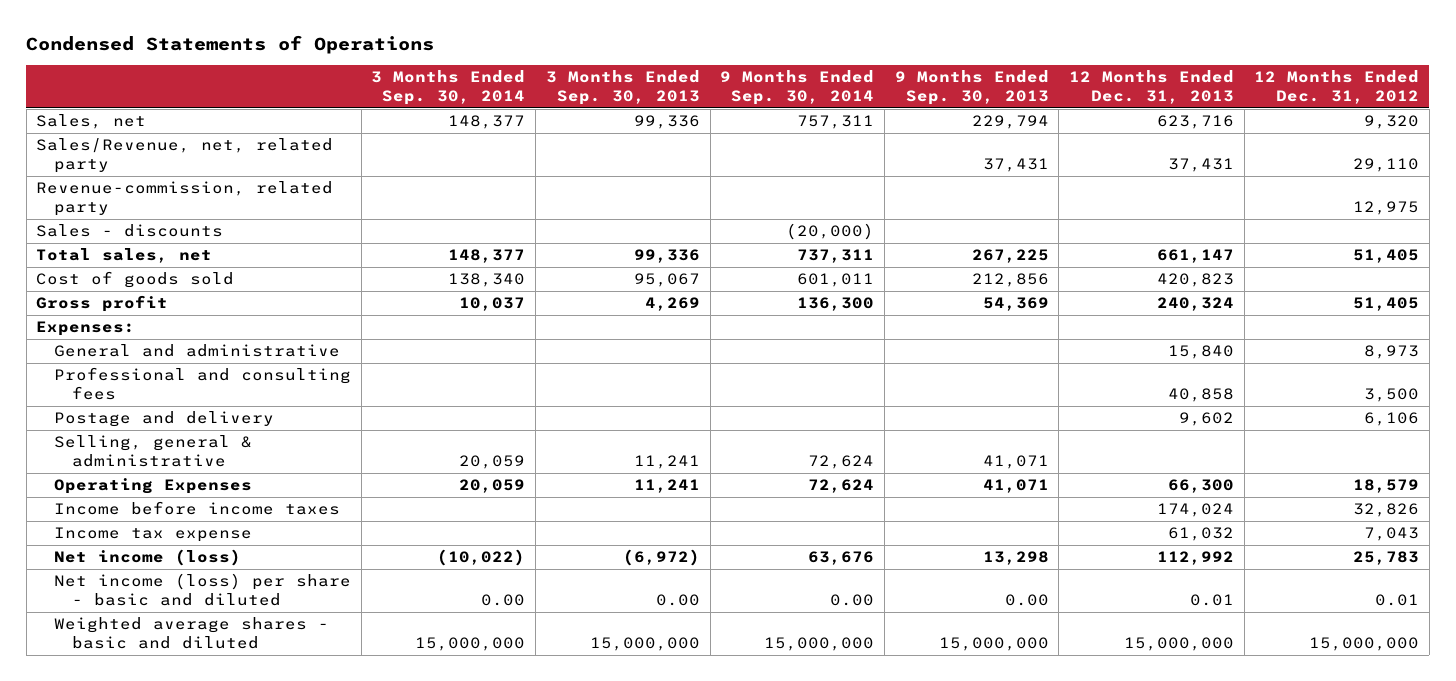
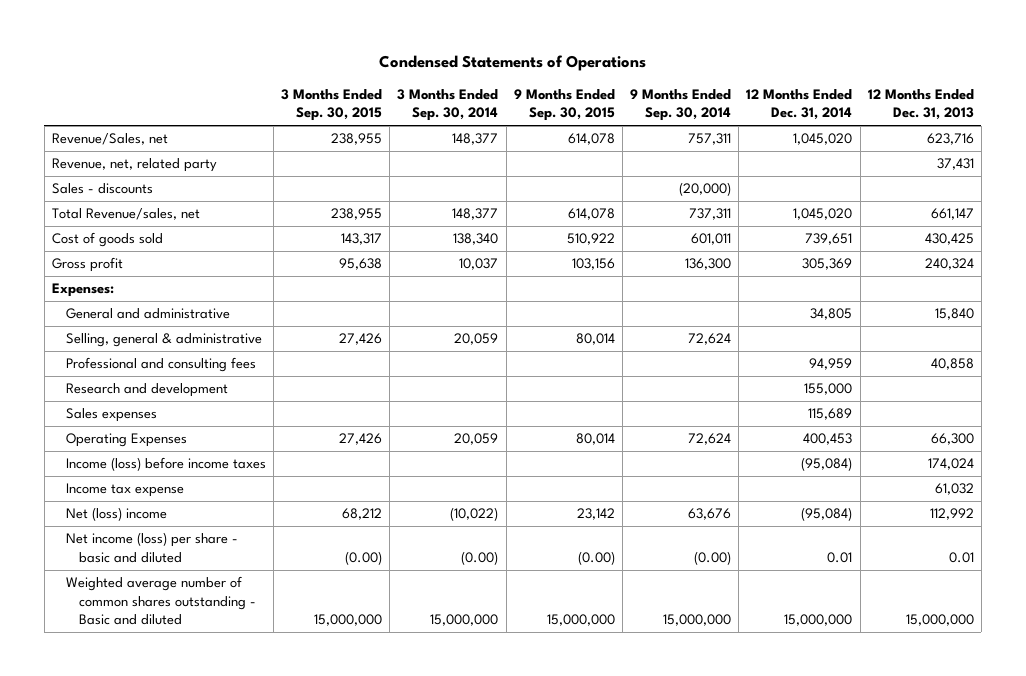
[545,69,700,106] 3 Months Ended Sep. 30, 2013 -> none
[894,69,1049,106] 9 Months Ended Sep. 30, 2013 -> none
[1254,69,1420,105] 12 Months Ended Dec. 31, 2012 -> none
none -> [281,88,383,122] 3 Months Ended Sep. 30, 2015
none -> [513,88,615,122] 9 Months Ended Sep. 30, 2015
none -> [746,88,853,121] 12 Months Ended Dec. 31, 2014
[36,181,334,217] Revenue-commission, related party -> none
[36,114,147,130] Sales, net -> [52,133,169,146] Revenue/Sales, net
[36,138,334,174] Sales/Revenue, net, related party -> [52,158,218,173] Revenue, net, related party
[36,248,213,264] Total sales, net -> [52,208,201,221] Total Revenue/sales, net
[1156,273,1234,288] 420,823 -> [924,233,974,246] 430,425
[54,411,275,428] Postage and delivery -> none
[54,367,352,401] Professional and consulting fees -> [65,357,256,373] Professional and consulting fees
none -> [65,383,228,398] Research and development
none -> [65,408,157,423] Sales expenses
[54,501,341,516] Income before income taxes -> [65,457,266,472] Income (loss) before income taxes
[54,549,242,567] Net income (loss) -> [65,507,167,522] Net (loss) income
[481,594,526,607] 0.00 -> [461,550,499,565] (0.00)
[830,594,875,607] 0.00 -> [694,550,732,565] (0.00)
[54,617,330,650] Weighted average shares - basic and diluted -> [65,576,257,626] Weighted average number of common shares outstanding - Basic and diluted

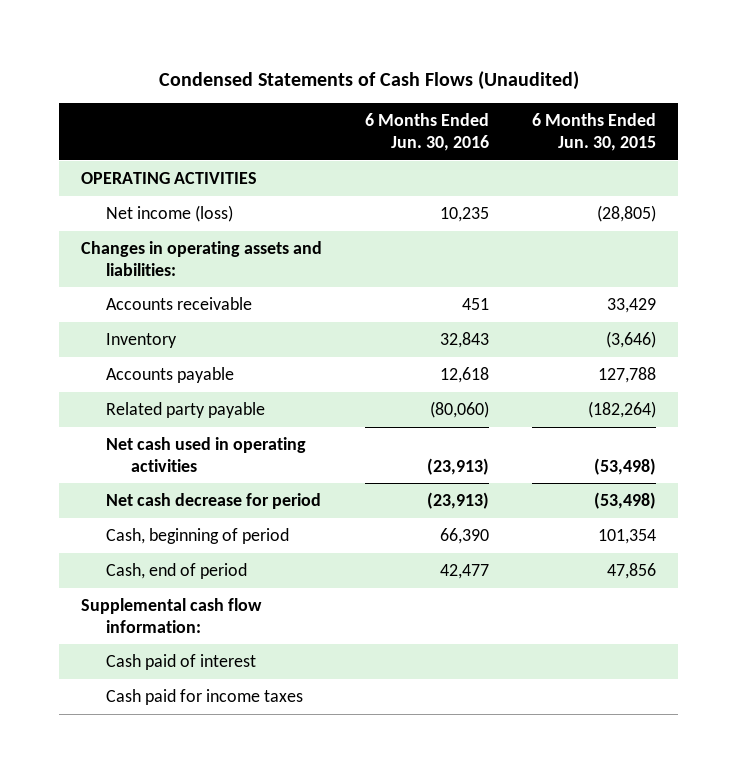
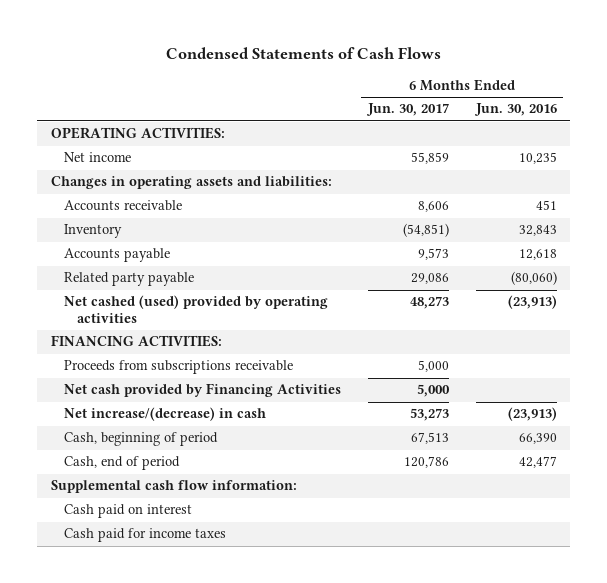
[158,71,579,91] Condensed Statements of Cash Flows (Unaudited) -> [165,47,441,60] Condensed Statements of Cash Flows
[532,113,657,152] 6 Months Ended Jun. 30, 2015 -> none
none -> [365,103,449,117] Jun. 30, 2017
[80,171,257,184] OPERATING ACTIVITIES -> [50,127,225,140] OPERATING ACTIVITIES:
[105,204,233,222] Net income (loss) -> [63,152,131,163] Net income
[105,436,306,472] Net cash used in operating activities -> [63,295,328,324] Net cashed (used) provided by operating activities
none -> [50,335,222,348] FINANCING ACTIVITIES:
none -> [63,360,293,375] Proceeds from subscriptions receivable
none -> [63,383,341,398] Net cash provided by Financing Activities
[105,492,321,509] Net cash decrease for period -> [63,407,266,422] Net increase/(decrease) in cash
[105,653,256,670] Cash paid of interest -> [63,504,192,519] Cash paid on interest

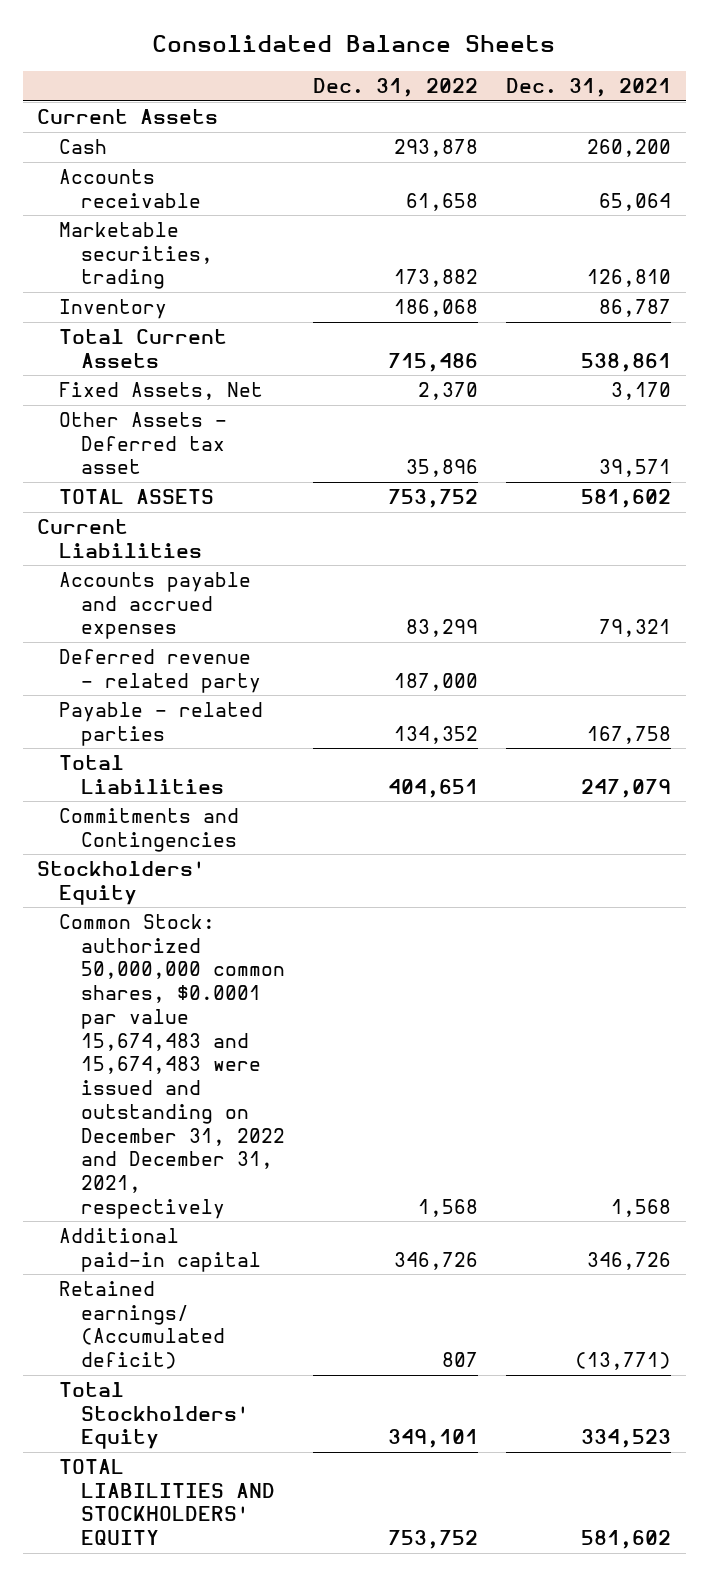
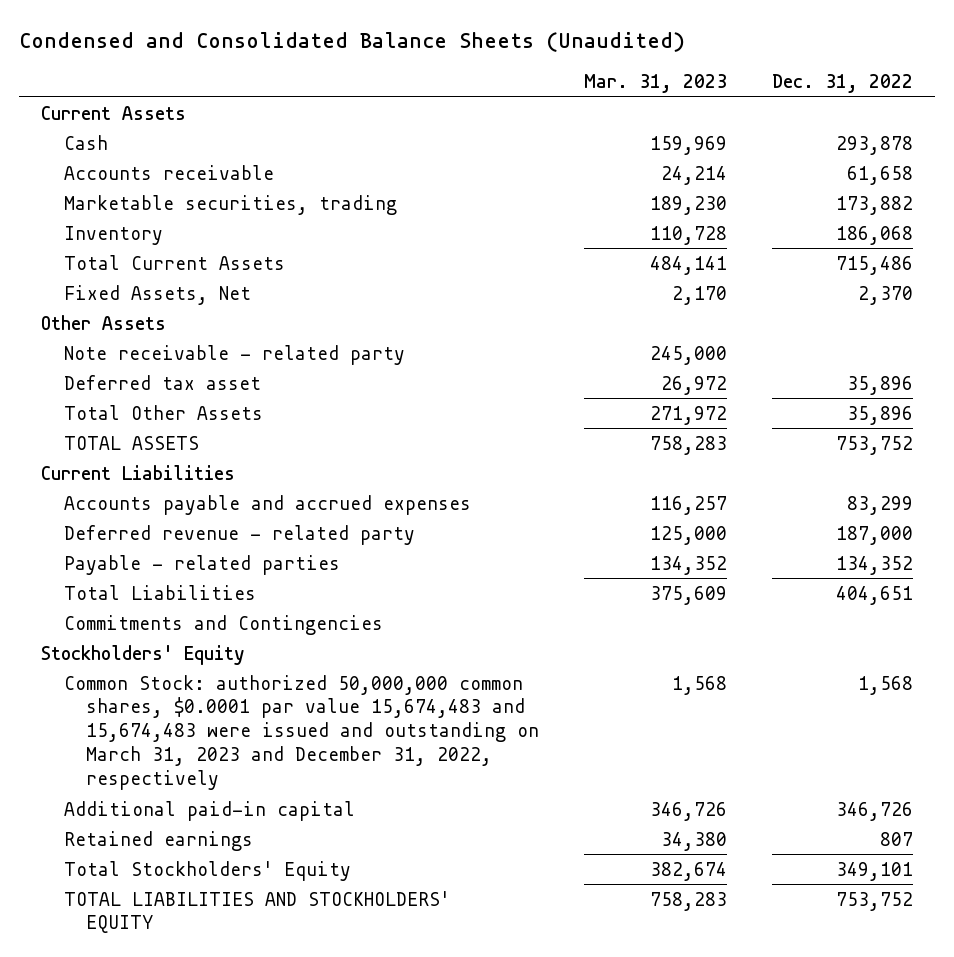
[152,35,556,53] Consolidated Balance Sheets -> [18,32,685,53] Condensed and Consolidated Balance Sheets (Unaudited)
[506,78,672,98] Dec. 31, 2021 -> none
none -> [584,74,728,94] Mar. 31, 2023
none -> [41,314,167,330] Other Assets
none -> [63,344,405,365] Note receivable - related party
[58,412,227,475] Other Assets - Deferred tax asset -> [63,374,261,390] Deferred tax asset
none -> [63,404,263,420] Total Other Assets
[58,914,285,1219] Common Stock: authorized 50,000,000 common shares, $0.0001 par value 15,674,483 and 15,674,483 were issued and outstanding on December 31, 2022 and December 31, 2021, respectively -> [63,674,540,791] Common Stock: authorized 50,000,000 common shares, $0.0001 par value 15,674,483 and 15,674,483 were issued and outstanding on March 31, 2023 and December 31, 2022, respectively
[58,1281,225,1370] Retained earnings/ (Accumulated deficit) -> [63,830,253,851] Retained earnings

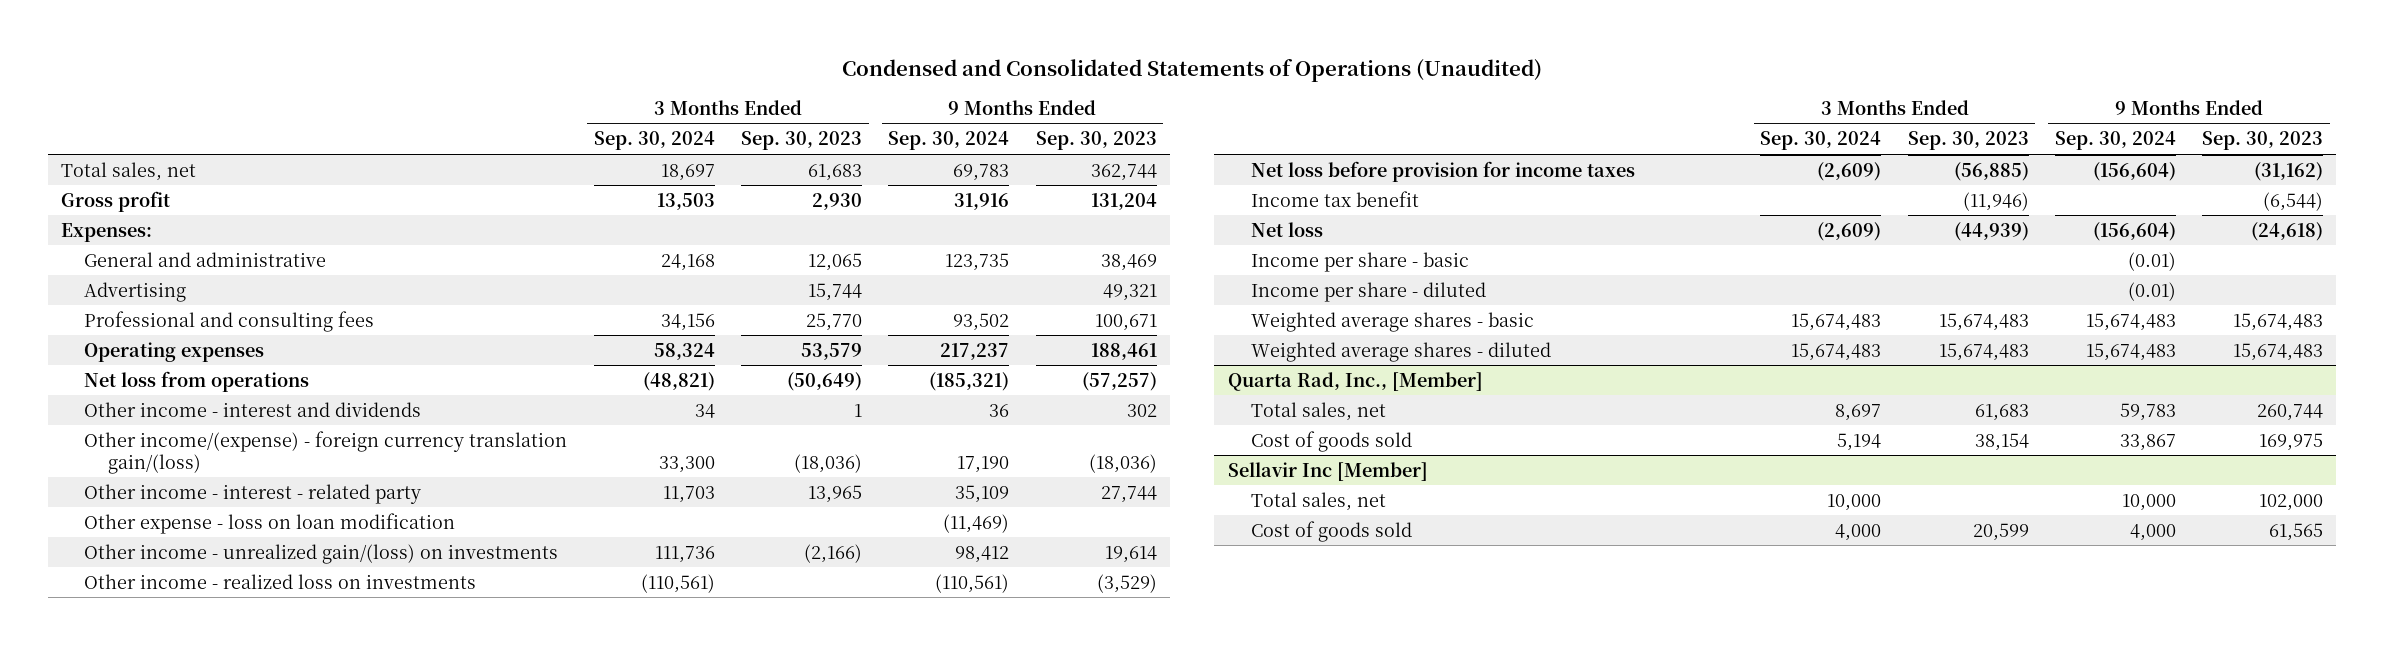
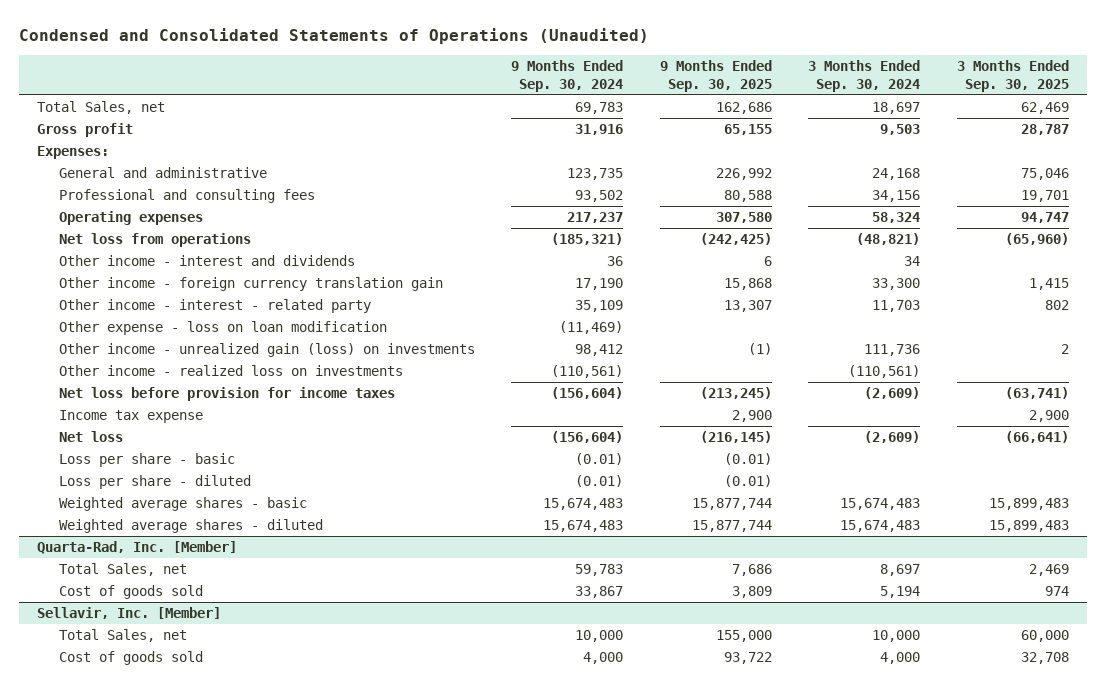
[740,131,862,151] Sep. 30, 2023 -> none
[1035,131,1157,151] Sep. 30, 2023 -> none
none -> [659,60,772,92] 9 Months Ended Sep. 30, 2025
none -> [956,60,1069,92] 3 Months Ended Sep. 30, 2025
[60,161,196,181] Total sales, net -> [37,101,166,115] Total Sales, net
[656,192,715,210] 13,503 -> [880,124,921,136] 9,503
[84,281,187,302] Advertising -> none
[84,430,568,474] Other income/(expense) - foreign currency translation gain/(loss) -> [58,277,443,292] Other income - foreign currency translation gain
[84,543,559,564] Other income - unrealized gain/(loss) on investments -> [58,343,475,358] Other income - unrealized gain (loss) on investments
[1251,190,1420,207] Income tax benefit -> [58,410,203,424] Income tax expense
[1251,251,1470,272] Income per share - basic -> [58,453,235,468] Loss per share - basic
[1251,281,1487,302] Income per share - diluted -> [58,475,251,490] Loss per share - diluted
[1227,371,1483,391] Quarta Rad, Inc., [Member] -> [37,541,238,555] Quarta-Rad, Inc. [Member]
[1251,401,1387,421] Total sales, net -> [58,563,187,577] Total Sales, net
[1227,461,1428,481] Sellavir Inc [Member] -> [37,607,222,620] Sellavir, Inc. [Member]
[1251,491,1387,511] Total sales, net -> [58,629,187,643] Total Sales, net

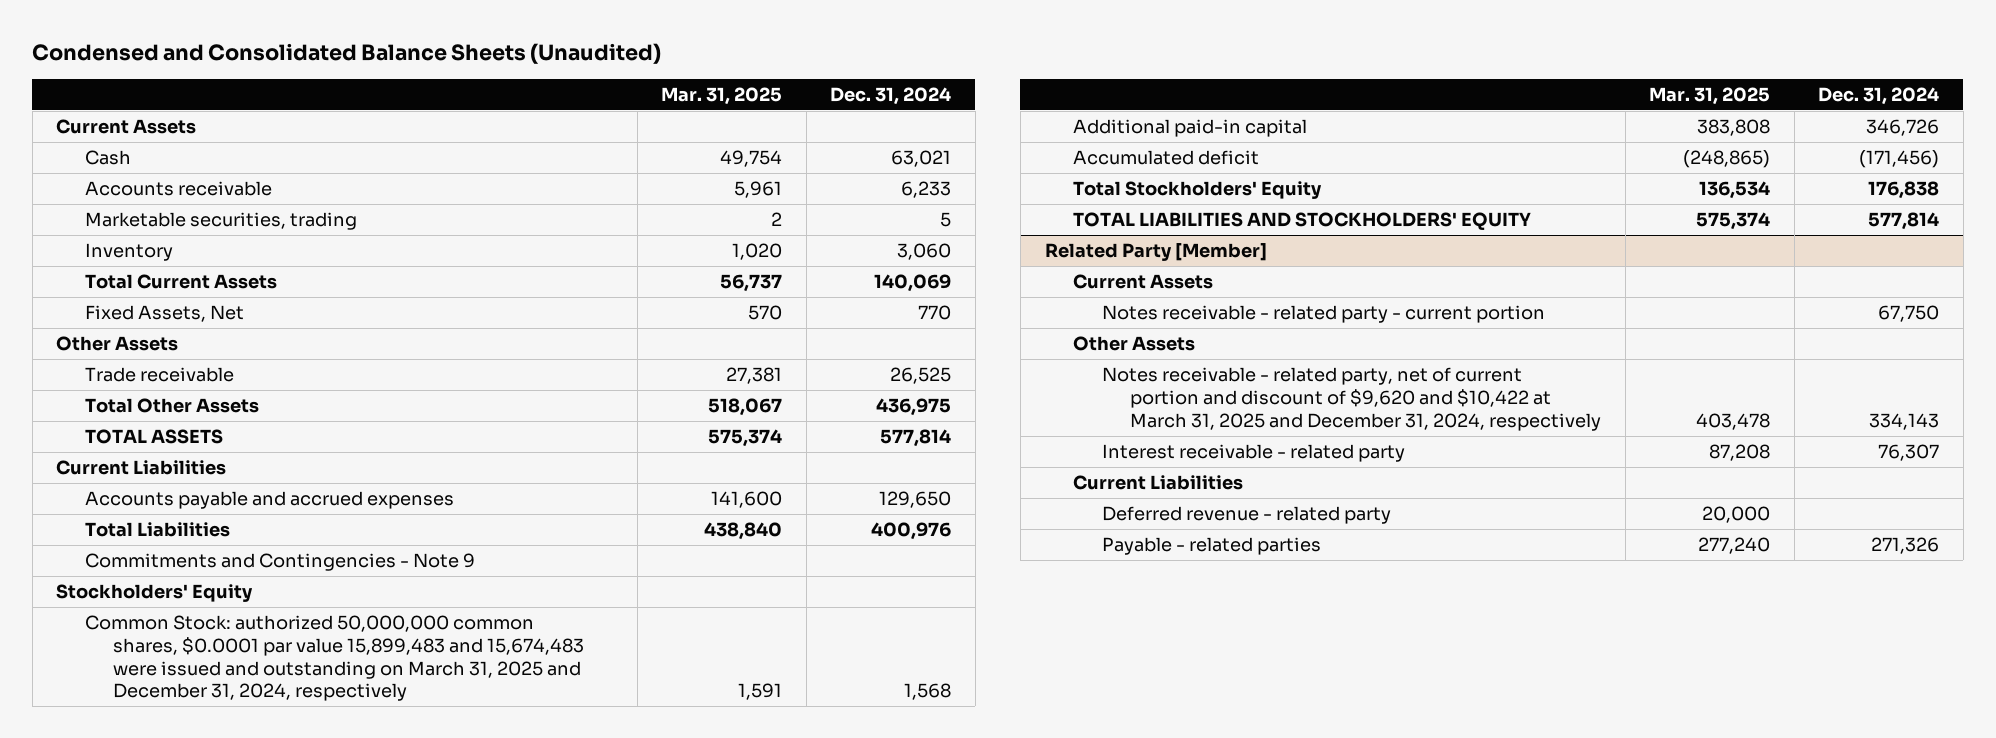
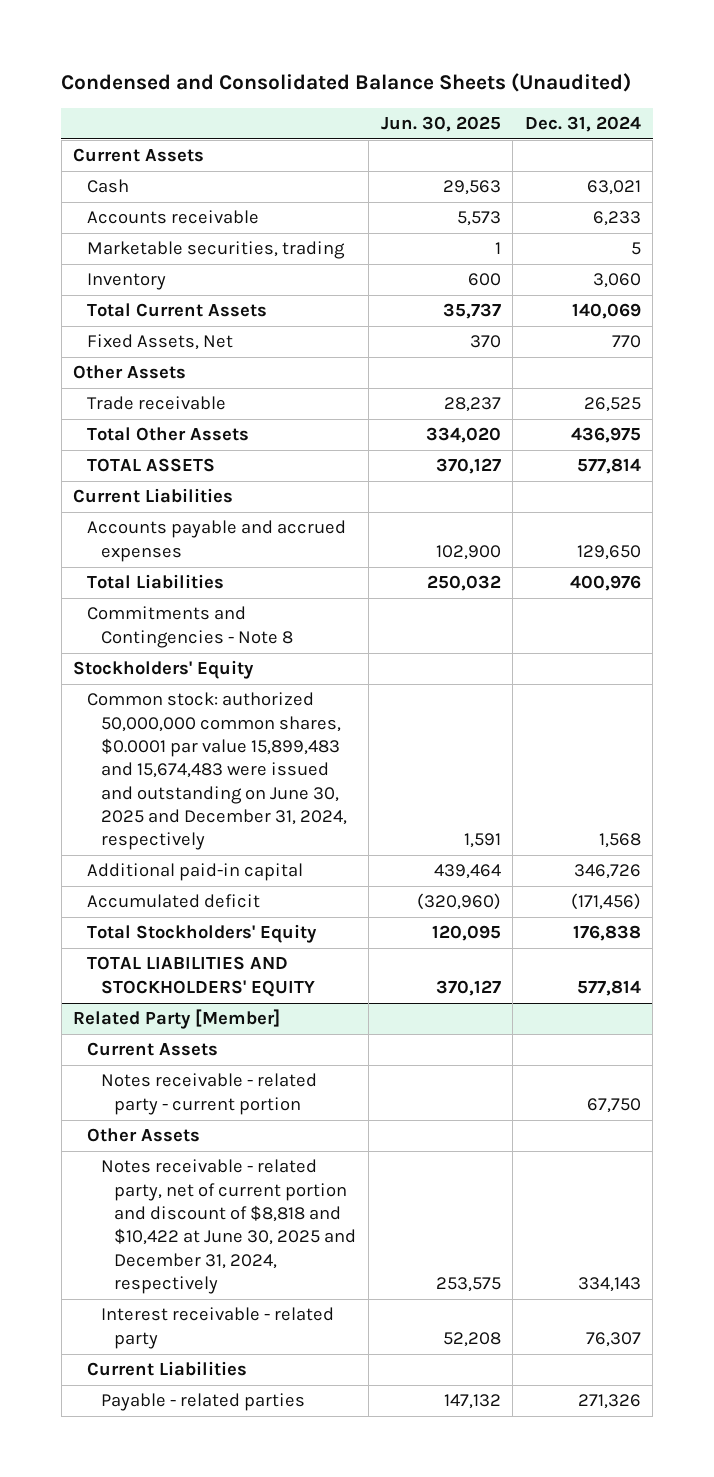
[661,86,783,105] Mar. 31, 2025 -> none
none -> [380,116,501,133] Jun. 30, 2025
[84,553,475,572] Commitments and Contingencies - Note 9 -> [86,606,293,648] Commitments and Contingencies - Note 8
[84,615,585,702] Common Stock: authorized 50,000,000 common shares, $0.0001 par value 15,899,483 and 15,674,483 were issued and outstanding on March 31, 2025 and December 31, 2024, respectively -> [86,692,347,851] Common stock: authorized 50,000,000 common shares, $0.0001 par value 15,899,483 and 15,674,483 were issued and outstanding on June 30, 2025 and December 31, 2024, respectively
[1101,367,1602,431] Notes receivable - related party, net of current portion and discount of $9,620 and $10,422 at March 31, 2025 and December 31, 2024, respectively -> [100,1159,357,1295] Notes receivable - related party, net of current portion and discount of $8,818 and $10,422 at June 30, 2025 and December 31, 2024, respectively
[1101,506,1391,525] Deferred revenue - related party -> none

